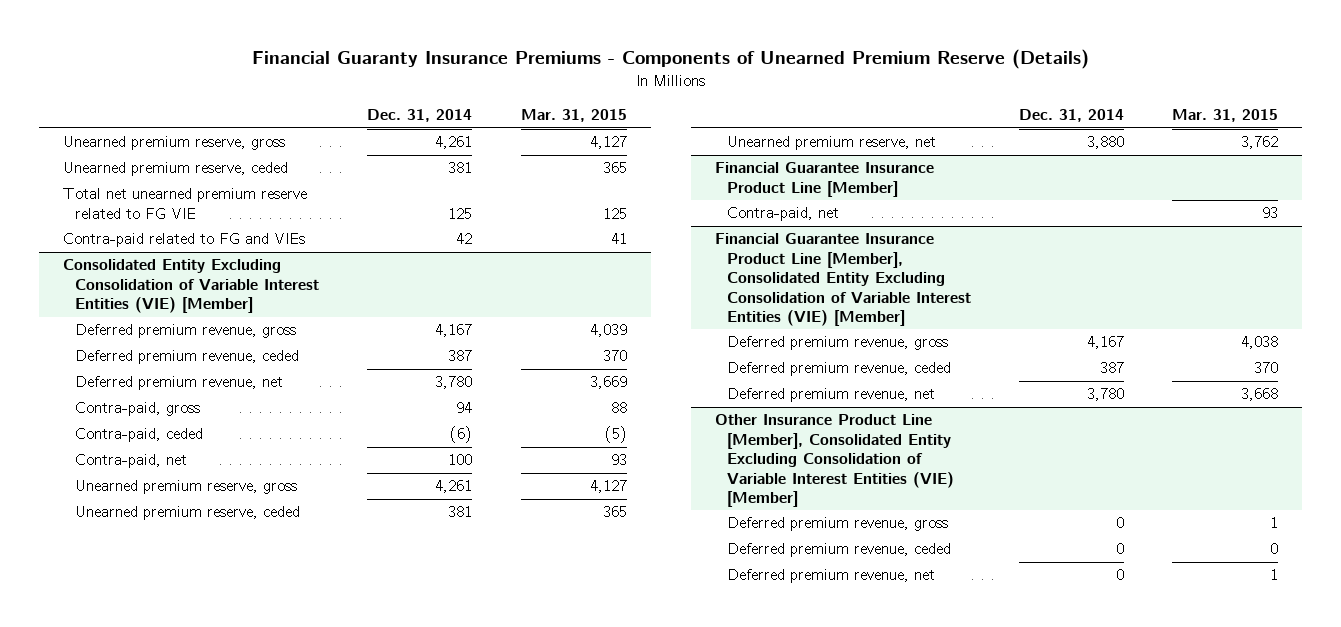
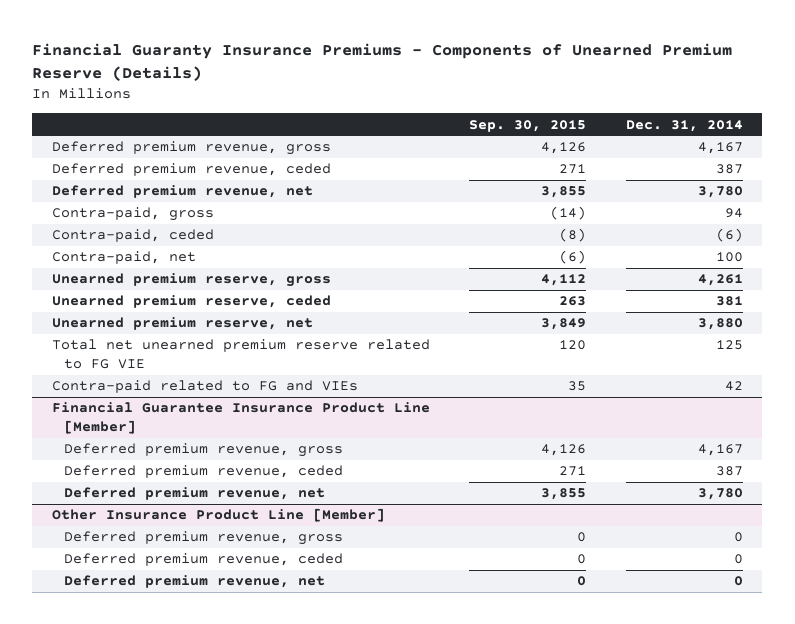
[520,109,627,123] Mar. 31, 2015 -> none
none -> [469,119,587,132] Sep. 30, 2015
[63,136,286,151] Unearned premium reserve, gross -> none
[63,162,289,177] Unearned premium reserve, ceded -> none
[63,259,320,314] Consolidated Entity Excluding Consolidation of Variable Interest Entities (VIE) [Member] -> none
[63,188,308,219] Total net unearned premium reserve related to FG VIE -> [52,339,431,369] Total net unearned premium reserve related to FG VIE
[63,233,306,248] Contra-paid related to FG and VIEs -> [52,380,359,394] Contra-paid related to FG and VIEs
[726,207,839,222] Contra-paid, net -> none
[714,233,971,327] Financial Guarantee Insurance Product Line [Member], Consolidated Entity Excluding Consolidation of Variable Interest Entities (VIE) [Member] -> none
[714,414,954,508] Other Insurance Product Line [Member], Consolidated Entity Excluding Consolidation of Variable Interest Entities (VIE) [Member] -> none
none -> [52,508,386,523] Other Insurance Product Line [Member]

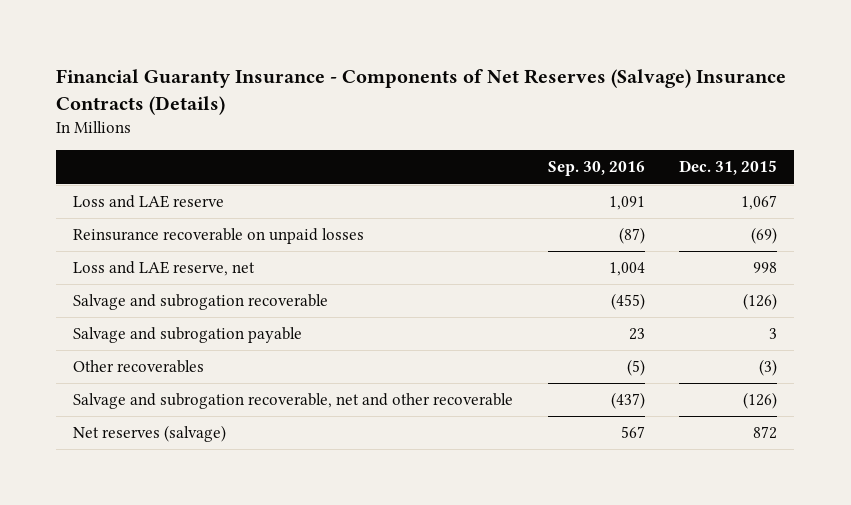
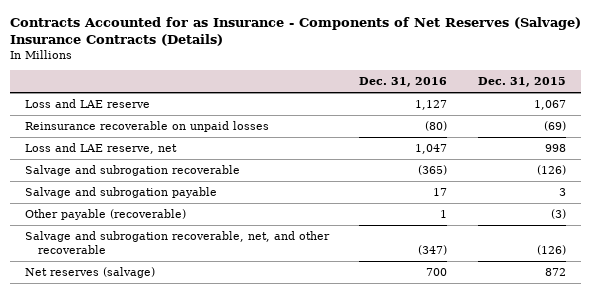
[56,68,787,115] Financial Guaranty Insurance - Components of Net Reserves (Salvage) Insurance Contracts (Details) -> [9,16,581,47] Contracts Accounted for as Insurance - Components of Net Reserves (Salvage) Insurance Contracts (Details)
[547,161,645,177] Sep. 30, 2016 -> none
none -> [359,77,448,88] Dec. 31, 2016
[73,360,205,374] Other recoverables -> [24,209,186,221] Other payable (recoverable)
[73,393,514,410] Salvage and subrogation recoverable, net and other recoverable -> [24,231,330,255] Salvage and subrogation recoverable, net, and other recoverable

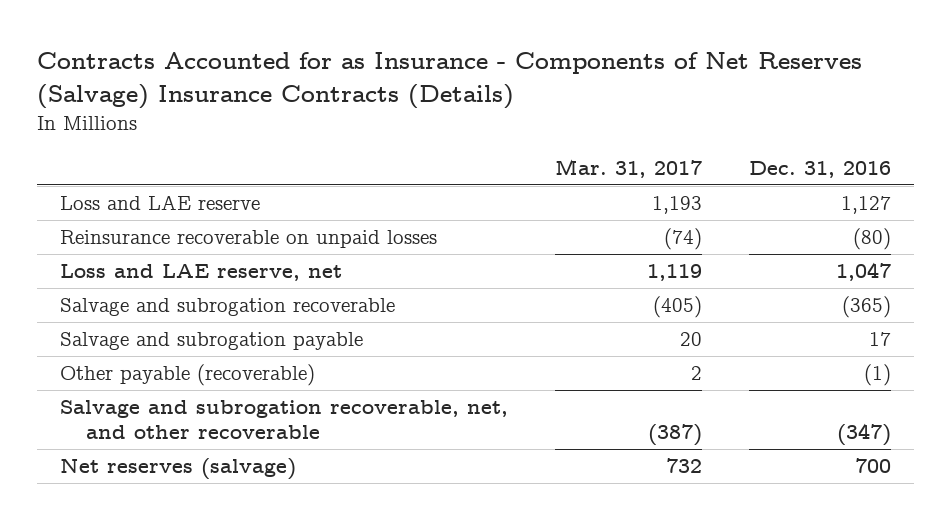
[478,77,567,88] Dec. 31, 2015 -> none
none -> [554,158,702,178] Mar. 31, 2017
[440,210,448,219] 1 -> [863,364,891,387] (1)

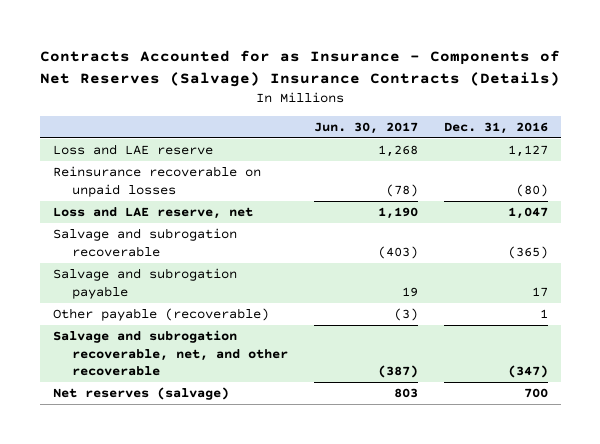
[554,158,702,178] Mar. 31, 2017 -> none
none -> [313,122,418,135] Jun. 30, 2017
[863,364,891,387] (1) -> [539,309,548,319] 1

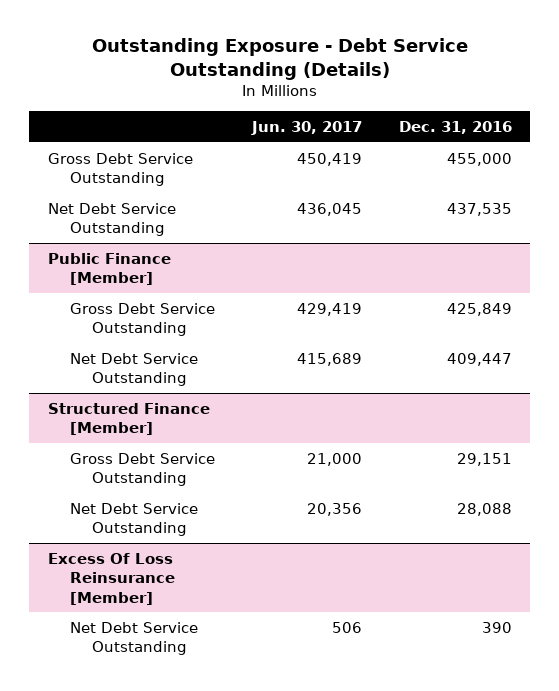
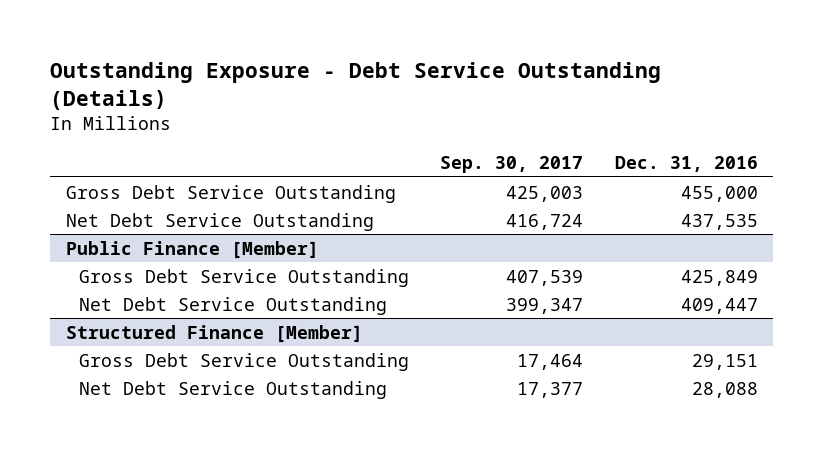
[250,121,362,136] Jun. 30, 2017 -> none
none -> [440,156,584,174] Sep. 30, 2017
[47,552,175,605] Excess Of Loss Reinsurance [Member] -> none
[69,621,198,656] Net Debt Service Outstanding -> none

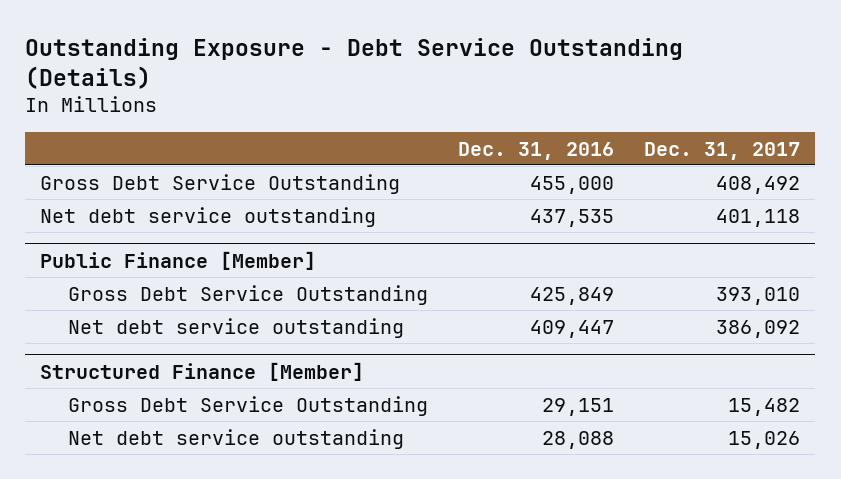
[440,156,584,174] Sep. 30, 2017 -> none
none -> [644,141,801,160] Dec. 31, 2017
[65,212,374,231] Net Debt Service Outstanding -> [40,206,377,227] Net debt service outstanding
[78,296,387,315] Net Debt Service Outstanding -> [68,317,405,338] Net debt service outstanding
[78,380,387,399] Net Debt Service Outstanding -> [68,428,405,449] Net debt service outstanding

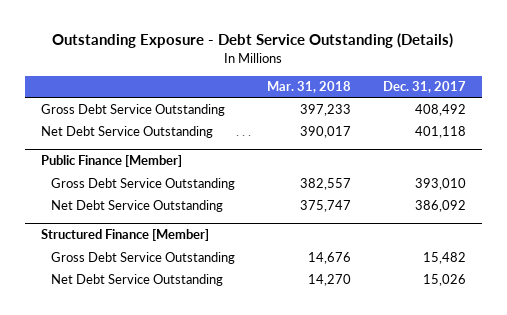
[458,141,615,160] Dec. 31, 2016 -> none
none -> [267,81,352,94] Mar. 31, 2018
[40,206,377,227] Net debt service outstanding -> [40,125,213,138] Net Debt Service Outstanding
[68,317,405,338] Net debt service outstanding -> [51,199,224,212] Net Debt Service Outstanding
[68,428,405,449] Net debt service outstanding -> [51,273,224,286] Net Debt Service Outstanding

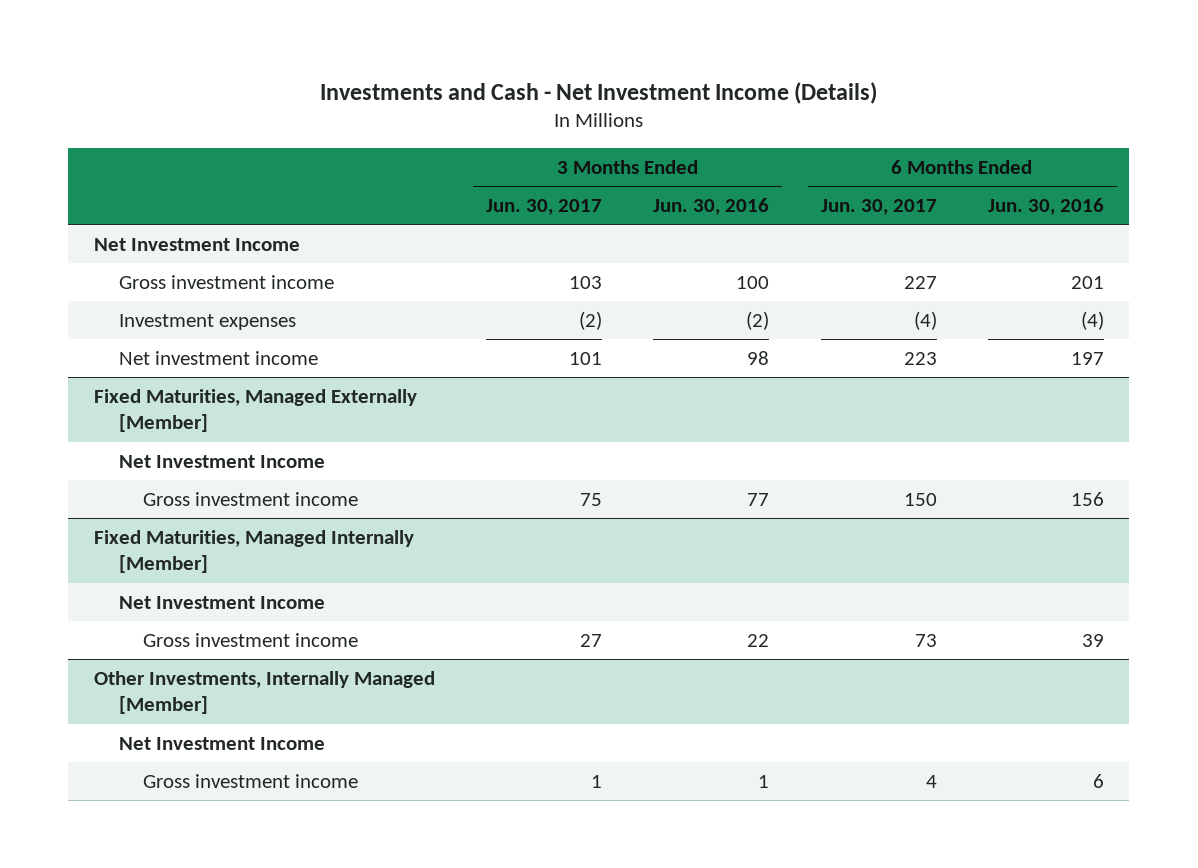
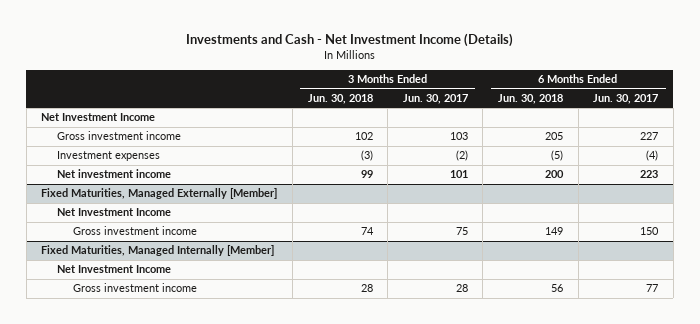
[653,197,770,215] Jun. 30, 2016 -> none
[987,197,1104,215] Jun. 30, 2016 -> none
none -> [307,94,373,105] Jun. 30, 2018
none -> [498,94,564,105] Jun. 30, 2018
[94,670,436,715] Other Investments, Internally Managed [Member] -> none
[118,736,325,750] Net Investment Income -> none
[143,773,359,788] Gross investment income -> none
[580,633,603,647] 27 -> [455,284,468,293] 28
[914,633,937,647] 73 -> [646,284,659,293] 77

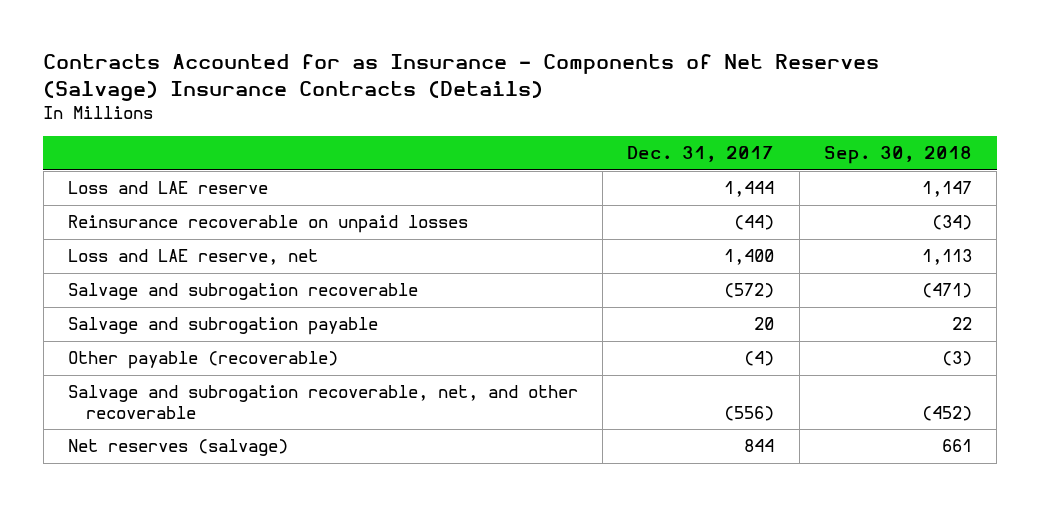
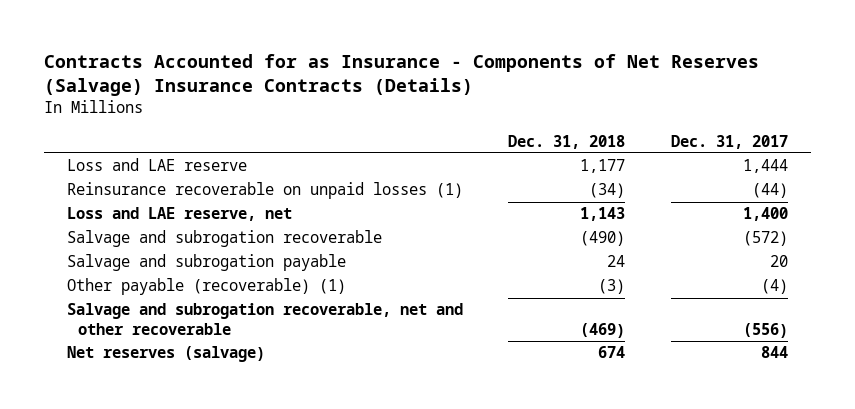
[824,146,973,165] Sep. 30, 2018 -> none
none -> [508,134,626,149] Dec. 31, 2018
[67,215,468,234] Reinsurance recoverable on unpaid losses -> [66,182,463,200] Reinsurance recoverable on unpaid losses (1)
[67,351,338,370] Other payable (recoverable) -> [66,278,346,296] Other payable (recoverable) (1)
[67,385,578,420] Salvage and subrogation recoverable, net, and other recoverable -> [66,303,463,336] Salvage and subrogation recoverable, net and other recoverable

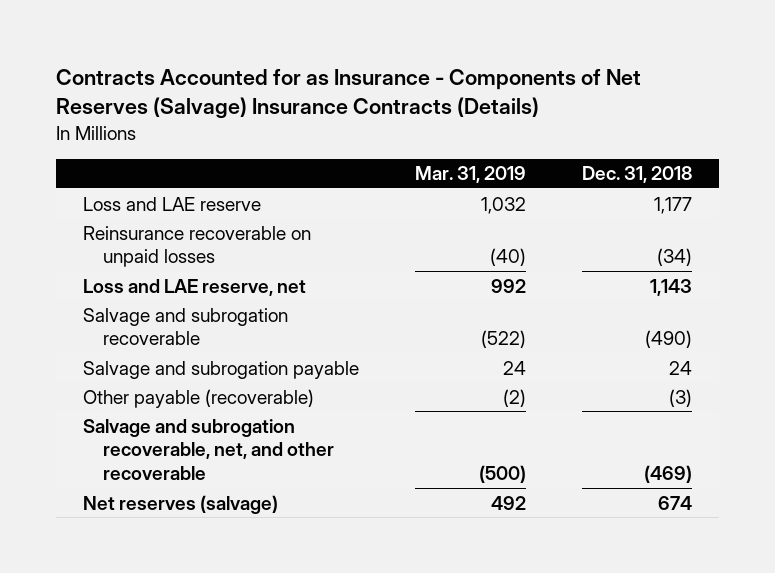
[670,134,788,149] Dec. 31, 2017 -> none
none -> [415,166,527,184] Mar. 31, 2019
[66,182,463,200] Reinsurance recoverable on unpaid losses (1) -> [83,225,312,268] Reinsurance recoverable on unpaid losses
[66,278,346,296] Other payable (recoverable) (1) -> [83,388,315,408] Other payable (recoverable)
[66,303,463,336] Salvage and subrogation recoverable, net and other recoverable -> [83,418,335,481] Salvage and subrogation recoverable, net, and other recoverable

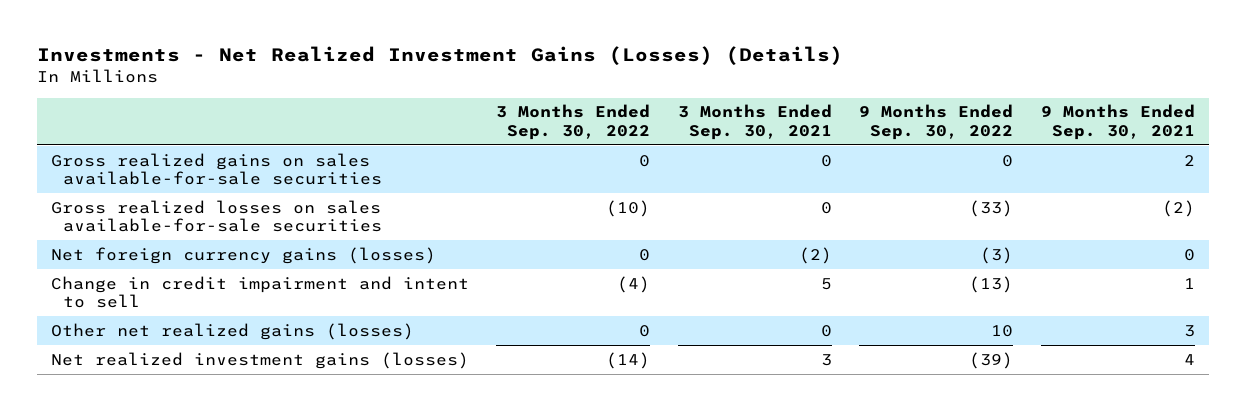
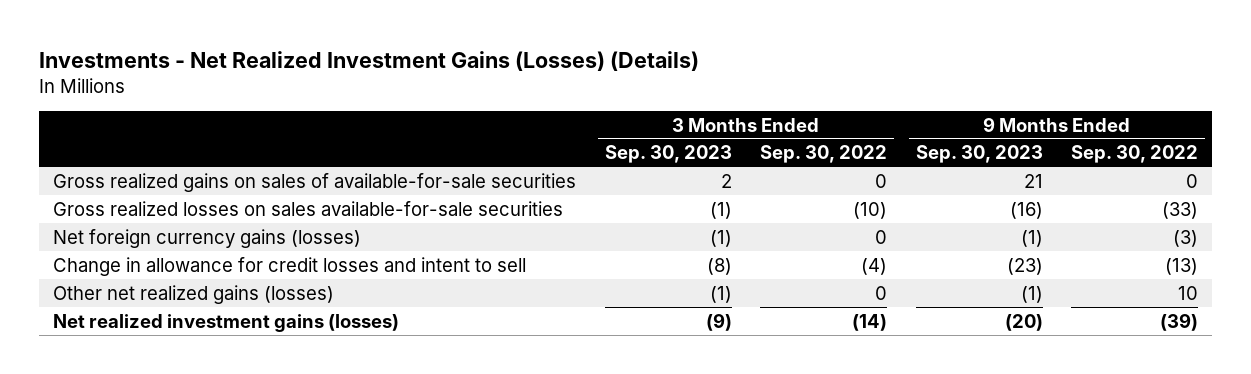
[677,104,832,140] 3 Months Ended Sep. 30, 2021 -> none
[1040,104,1195,140] 9 Months Ended Sep. 30, 2021 -> none
none -> [604,145,732,164] Sep. 30, 2023
none -> [915,145,1043,164] Sep. 30, 2023
[50,152,382,186] Gross realized gains on sales available-for-sale securities -> [53,172,577,192] Gross realized gains on sales of available-for-sale securities
[50,275,469,309] Change in credit impairment and intent to sell -> [53,256,527,276] Change in allowance for credit losses and intent to sell

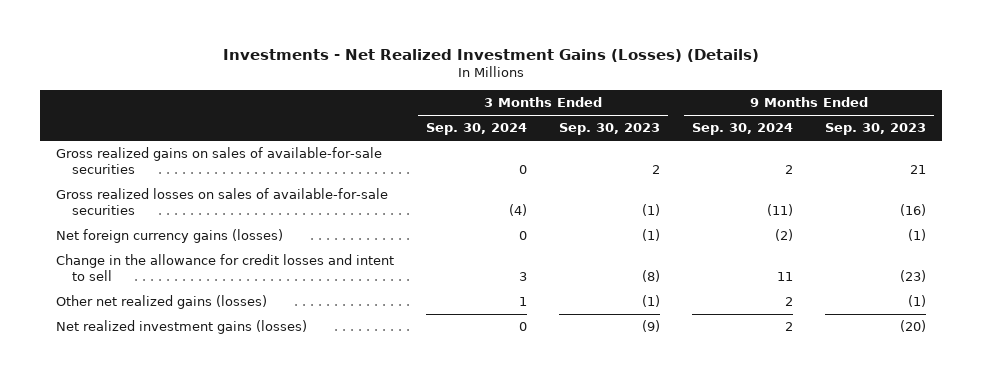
[760,145,888,164] Sep. 30, 2022 -> none
[1071,145,1199,164] Sep. 30, 2022 -> none
none -> [426,123,528,136] Sep. 30, 2024
none -> [692,123,794,136] Sep. 30, 2024
[53,200,564,216] Gross realized losses on sales available-for-sale securities -> [56,188,389,216] Gross realized losses on sales of available-for-sale securities
[53,256,527,276] Change in allowance for credit losses and intent to sell -> [56,254,395,282] Change in the allowance for credit losses and intent to sell

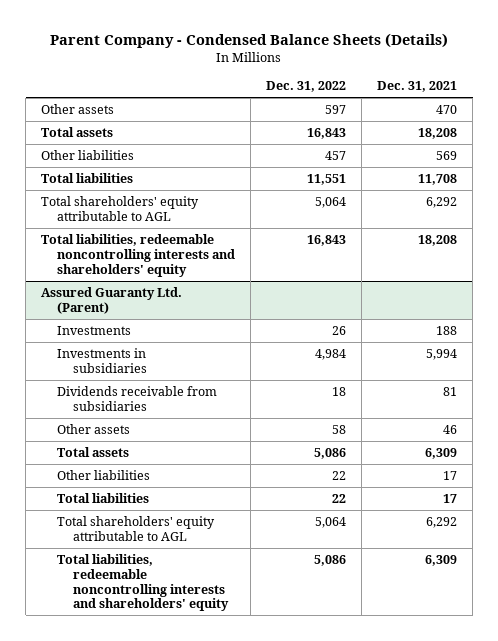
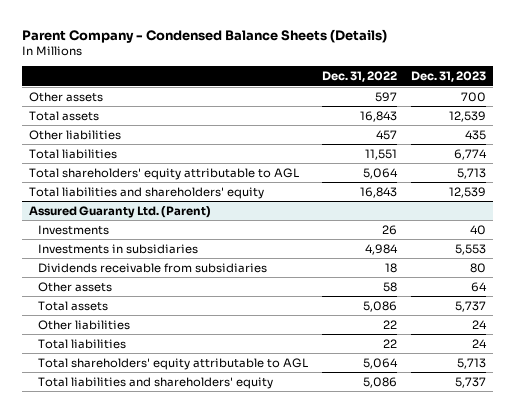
[377,81,458,93] Dec. 31, 2021 -> none
none -> [411,71,487,83] Dec. 31, 2023
[41,234,235,277] Total liabilities, redeemable noncontrolling interests and shareholders' equity -> [29,186,265,199] Total liabilities and shareholders' equity
[56,554,229,612] Total liabilities, redeemable noncontrolling interests and shareholders' equity -> [37,376,273,389] Total liabilities and shareholders' equity

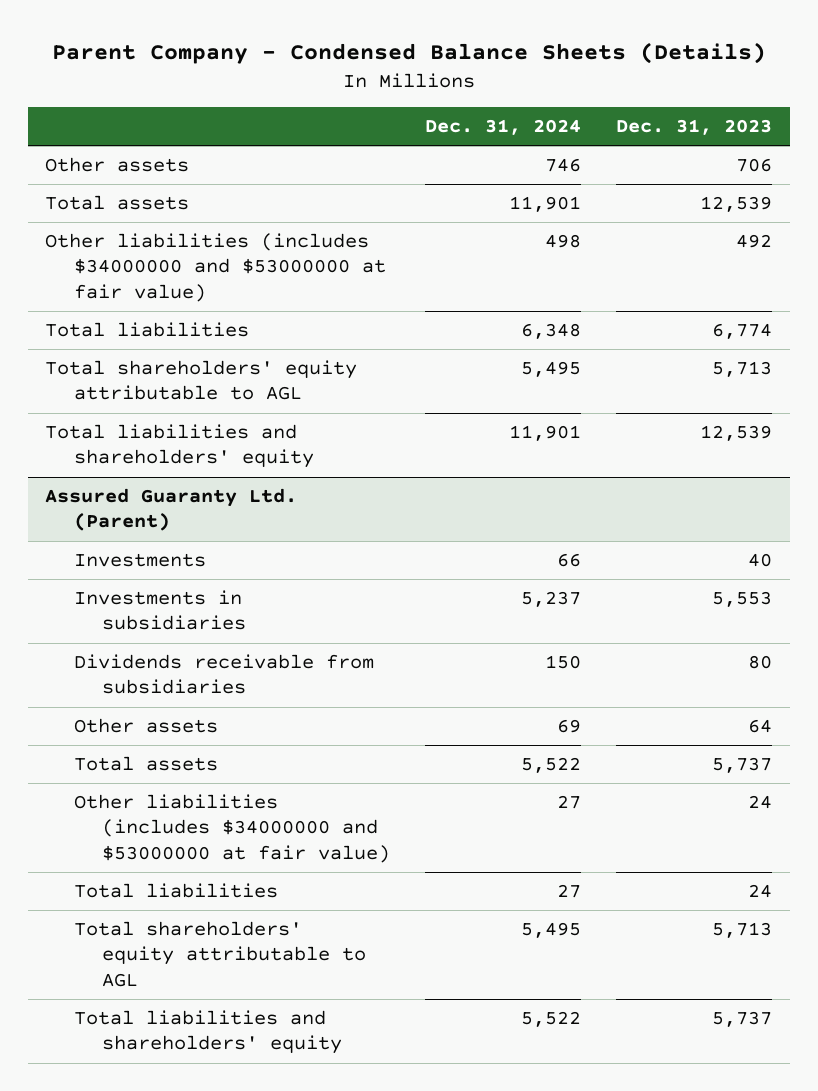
[322,71,398,83] Dec. 31, 2022 -> none
none -> [425,119,582,136] Dec. 31, 2024
[461,91,487,102] 700 -> [736,158,773,173] 706
[29,129,122,140] Other liabilities -> [45,233,386,302] Other liabilities (includes $34000000 and $53000000 at fair value)
[465,129,487,140] 435 -> [736,234,773,249] 492
[37,319,130,330] Other liabilities -> [73,794,391,863] Other liabilities (includes $34000000 and $53000000 at fair value)

